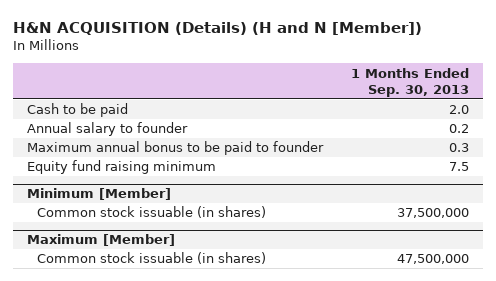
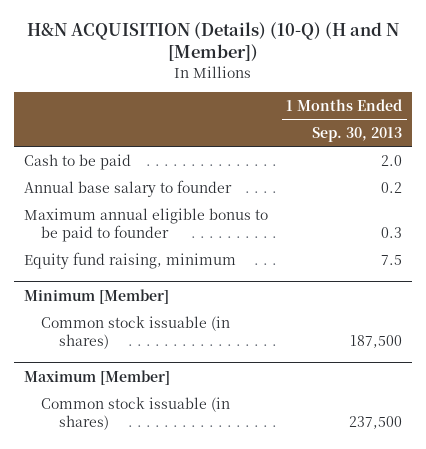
[12,21,422,35] H&N ACQUISITION (Details) (H and N [Member]) -> [27,22,400,62] H&N ACQUISITION (Details) (10-Q) (H and N [Member])
[26,122,188,137] Annual salary to founder -> [23,179,232,197] Annual base salary to founder
[26,141,324,156] Maximum annual bonus to be paid to founder -> [23,207,268,242] Maximum annual eligible bonus to be paid to founder
[26,160,216,175] Equity fund raising minimum -> [23,251,236,269] Equity fund raising, minimum
[396,208,469,219] 37,500,000 -> [350,334,403,348] 187,500
[396,254,469,265] 47,500,000 -> [349,415,403,429] 237,500

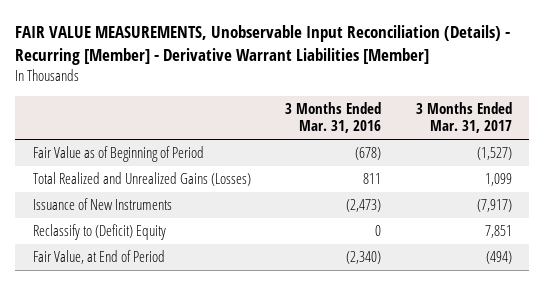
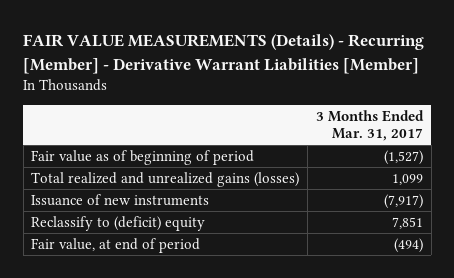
[15,25,511,66] FAIR VALUE MEASUREMENTS, Unobservable Input Reconciliation (Details) - Recurring [Member] - Derivative Warrant Liabilities [Member] -> [23,34,425,74] FAIR VALUE MEASUREMENTS (Details) - Recurring [Member] - Derivative Warrant Liabilities [Member]
[285,101,382,134] 3 Months Ended Mar. 31, 2016 -> none
[32,146,204,163] Fair Value as of Beginning of Period -> [31,149,255,165] Fair value as of beginning of period
[32,172,251,187] Total Realized and Unrealized Gains (Losses) -> [31,171,300,187] Total realized and unrealized gains (losses)
[32,198,172,211] Issuance of New Instruments -> [31,193,210,206] Issuance of new instruments
[32,224,166,241] Reclassify to (Deficit) Equity -> [31,215,206,231] Reclassify to (deficit) equity
[32,250,165,265] Fair Value, at End of Period -> [31,237,201,253] Fair value, at end of period

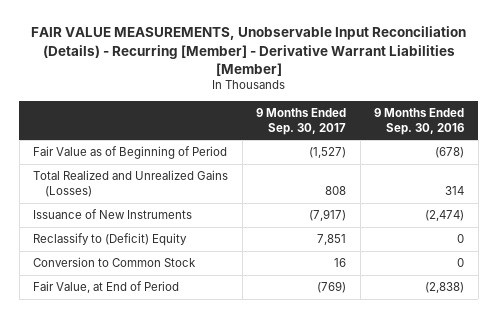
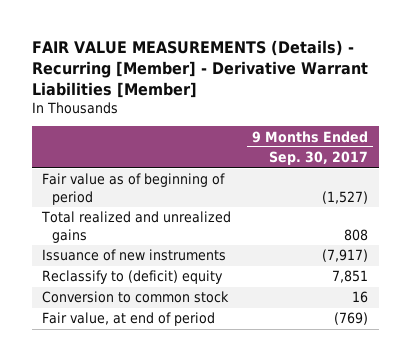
[30,26,466,76] FAIR VALUE MEASUREMENTS, Unobservable Input Reconciliation (Details) - Recurring [Member] - Derivative Warrant Liabilities [Member] -> [31,39,368,98] FAIR VALUE MEASUREMENTS (Details) - Recurring [Member] - Derivative Warrant Liabilities [Member]
[374,107,465,135] 9 Months Ended Sep. 30, 2016 -> none
[33,146,228,160] Fair Value as of Beginning of Period -> [42,173,226,205] Fair value as of beginning of period
[33,170,229,198] Total Realized and Unrealized Gains (Losses) -> [41,211,232,243] Total realized and unrealized gains
[33,209,193,220] Issuance of New Instruments -> [42,249,227,262] Issuance of new instruments
[33,233,188,247] Reclassify to (Deficit) Equity -> [42,270,224,285] Reclassify to (deficit) equity
[33,257,197,268] Conversion to Common Stock -> [42,291,230,304] Conversion to common stock
[33,281,180,294] Fair Value, at End of Period -> [42,312,216,327] Fair value, at end of period

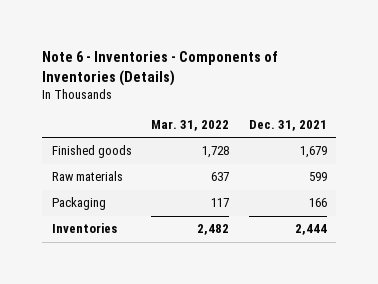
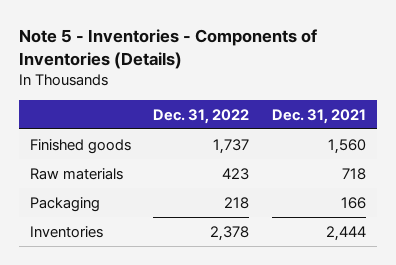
[42,50,279,86] Note 6 - Inventories - Components of Inventories (Details) -> [19,29,318,70] Note 5 - Inventories - Components of Inventories (Details)
[151,120,230,132] Mar. 31, 2022 -> none
none -> [153,108,250,124] Dec. 31, 2022
[299,146,327,159] 1,679 -> [327,138,366,154] 1,560
[308,172,327,182] 599 -> [341,167,366,180] 718

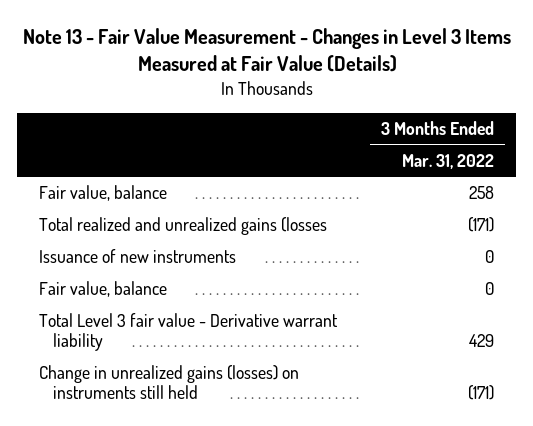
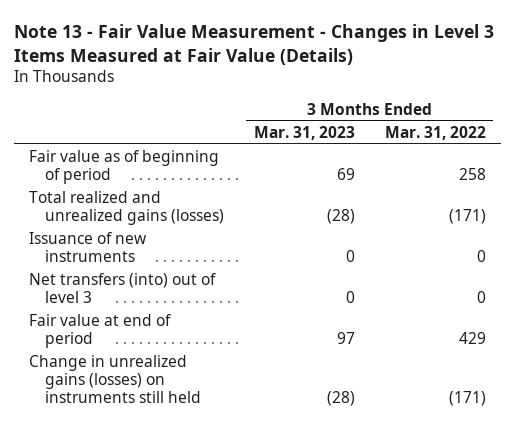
none -> [253,125,355,140] Mar. 31, 2023
[39,185,168,202] Fair value, balance -> [28,149,219,185] Fair value as of beginning of period
[39,217,328,236] Total realized and unrealized gains (losses -> [28,190,224,226] Total realized and unrealized gains (losses)
[39,281,168,298] Fair value, balance -> [28,272,216,304] Net transfers (into) out of level 3
[39,313,339,352] Total Level 3 fair value - Derivative warrant liability -> [28,313,171,349] Fair value at end of period

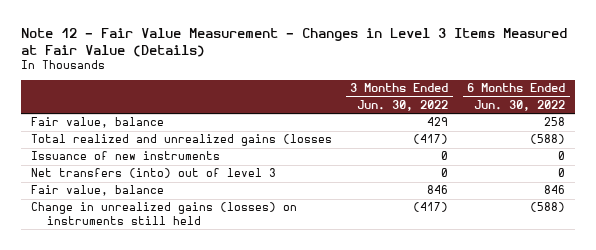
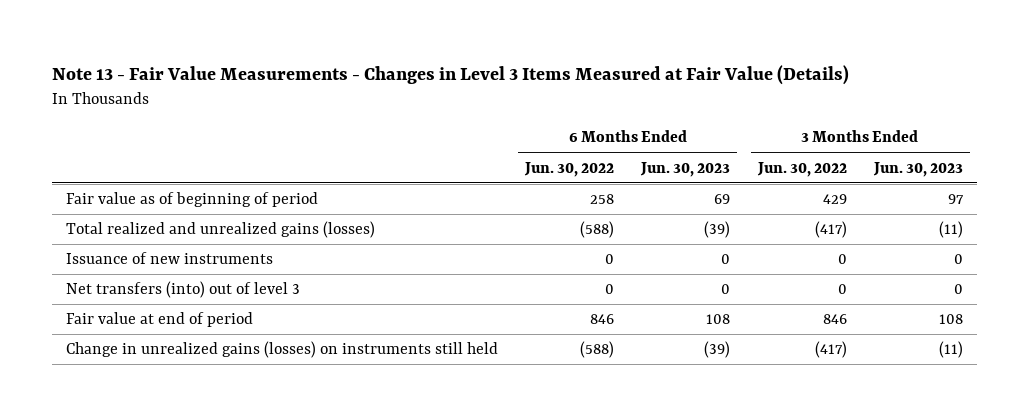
[21,27,568,57] Note 12 - Fair Value Measurement - Changes in Level 3 Items Measured at Fair Value (Details) -> [52,64,850,85] Note 13 - Fair Value Measurements - Changes in Level 3 Items Measured at Fair Value (Details)
none -> [640,161,731,177] Jun. 30, 2023
none -> [872,161,963,177] Jun. 30, 2023
[30,117,164,129] Fair value, balance -> [65,192,318,208] Fair value as of beginning of period
[30,134,332,147] Total realized and unrealized gains (losses -> [65,221,375,239] Total realized and unrealized gains (losses)
[30,185,164,197] Fair value, balance -> [65,312,253,328] Fair value at end of period

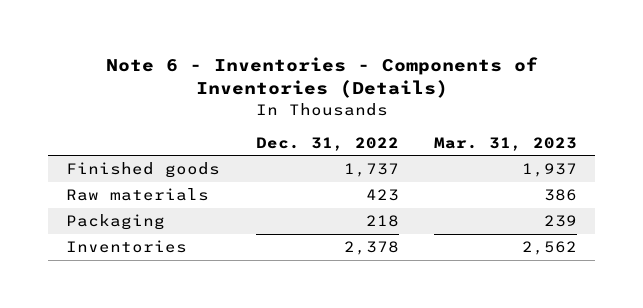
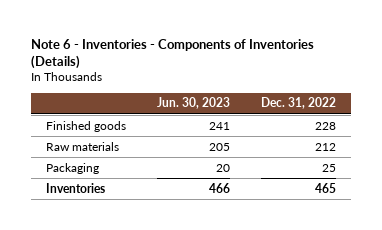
[434,136,578,151] Mar. 31, 2023 -> none
none -> [157,97,231,110] Jun. 30, 2023
[343,163,399,178] 1,737 -> [314,121,336,130] 228
[365,189,399,202] 423 -> [314,142,336,151] 212
[365,215,399,228] 218 -> [321,163,336,172] 25
[343,241,399,256] 2,378 -> [314,182,336,193] 465

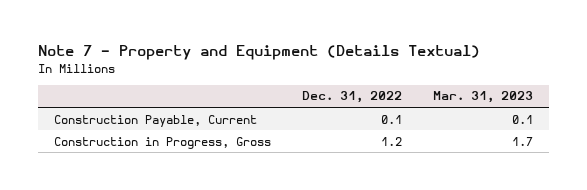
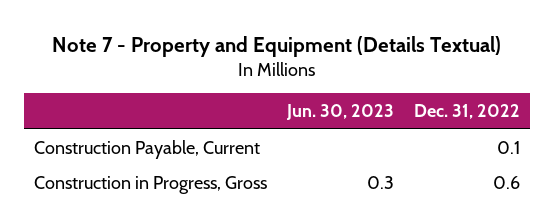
[433,91,534,104] Mar. 31, 2023 -> none
none -> [286,104,395,121] Jun. 30, 2023
[380,136,402,146] 1.2 -> [493,175,521,189] 0.6

